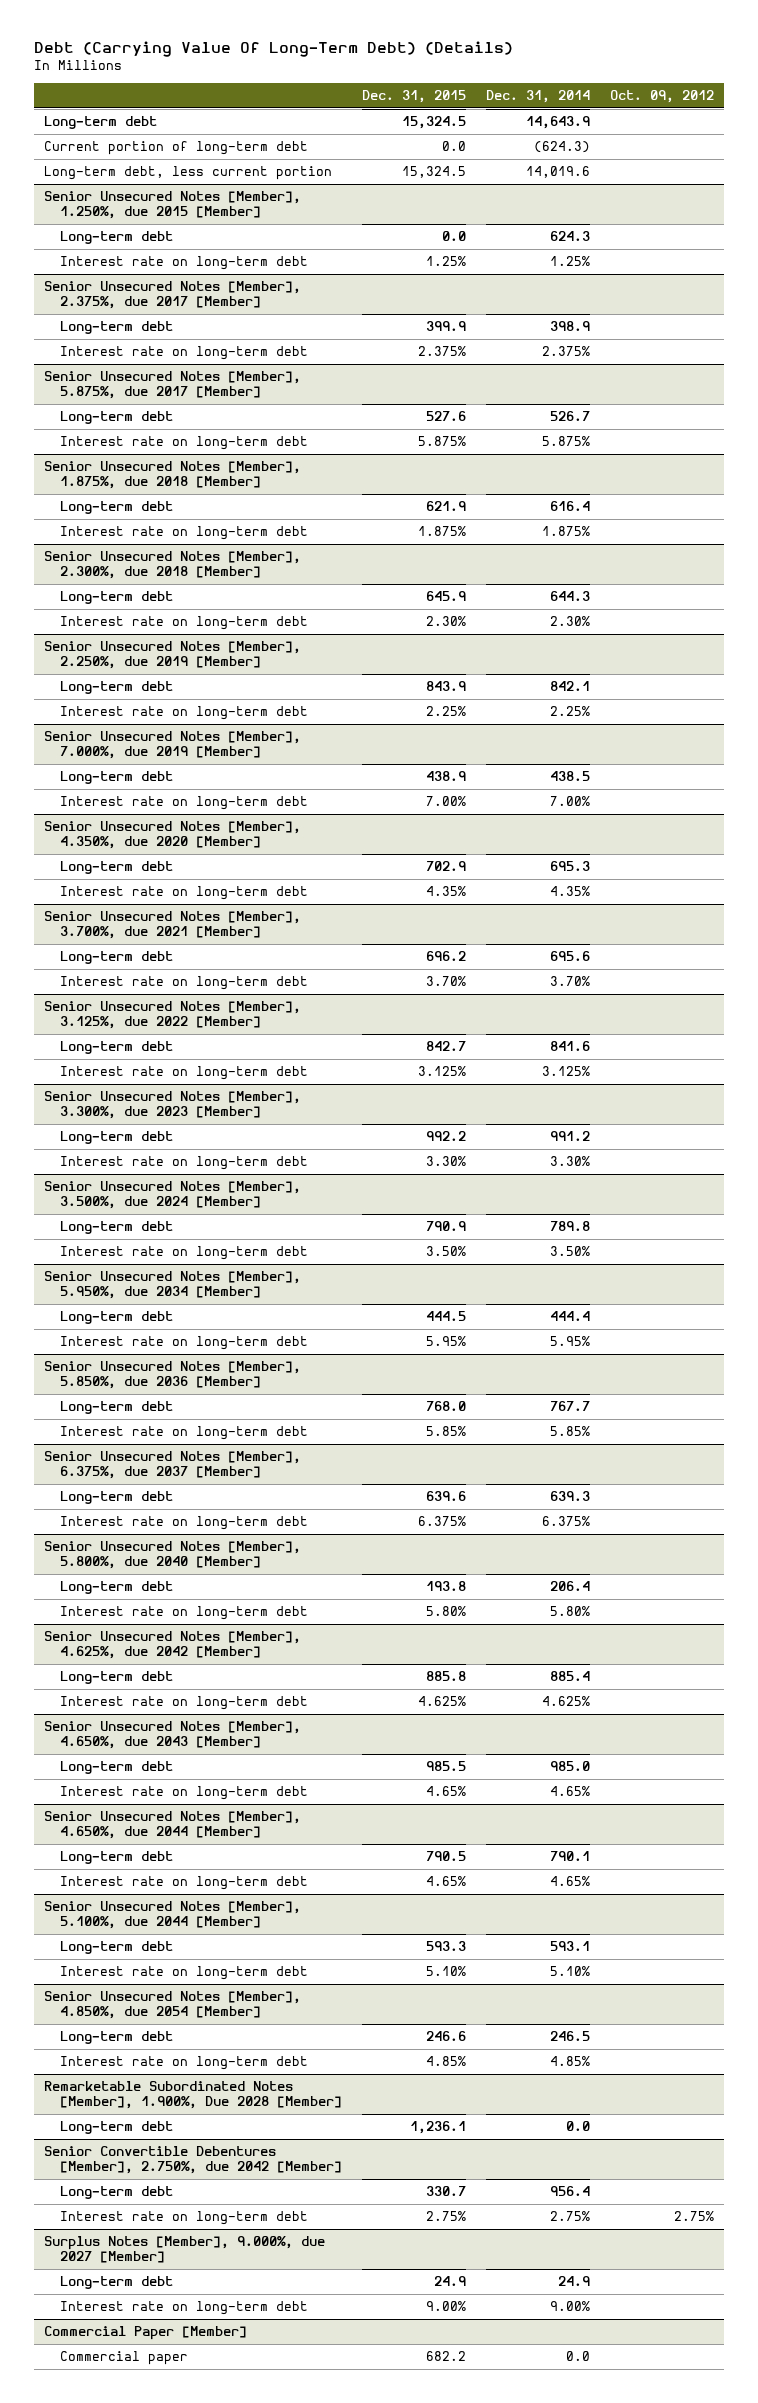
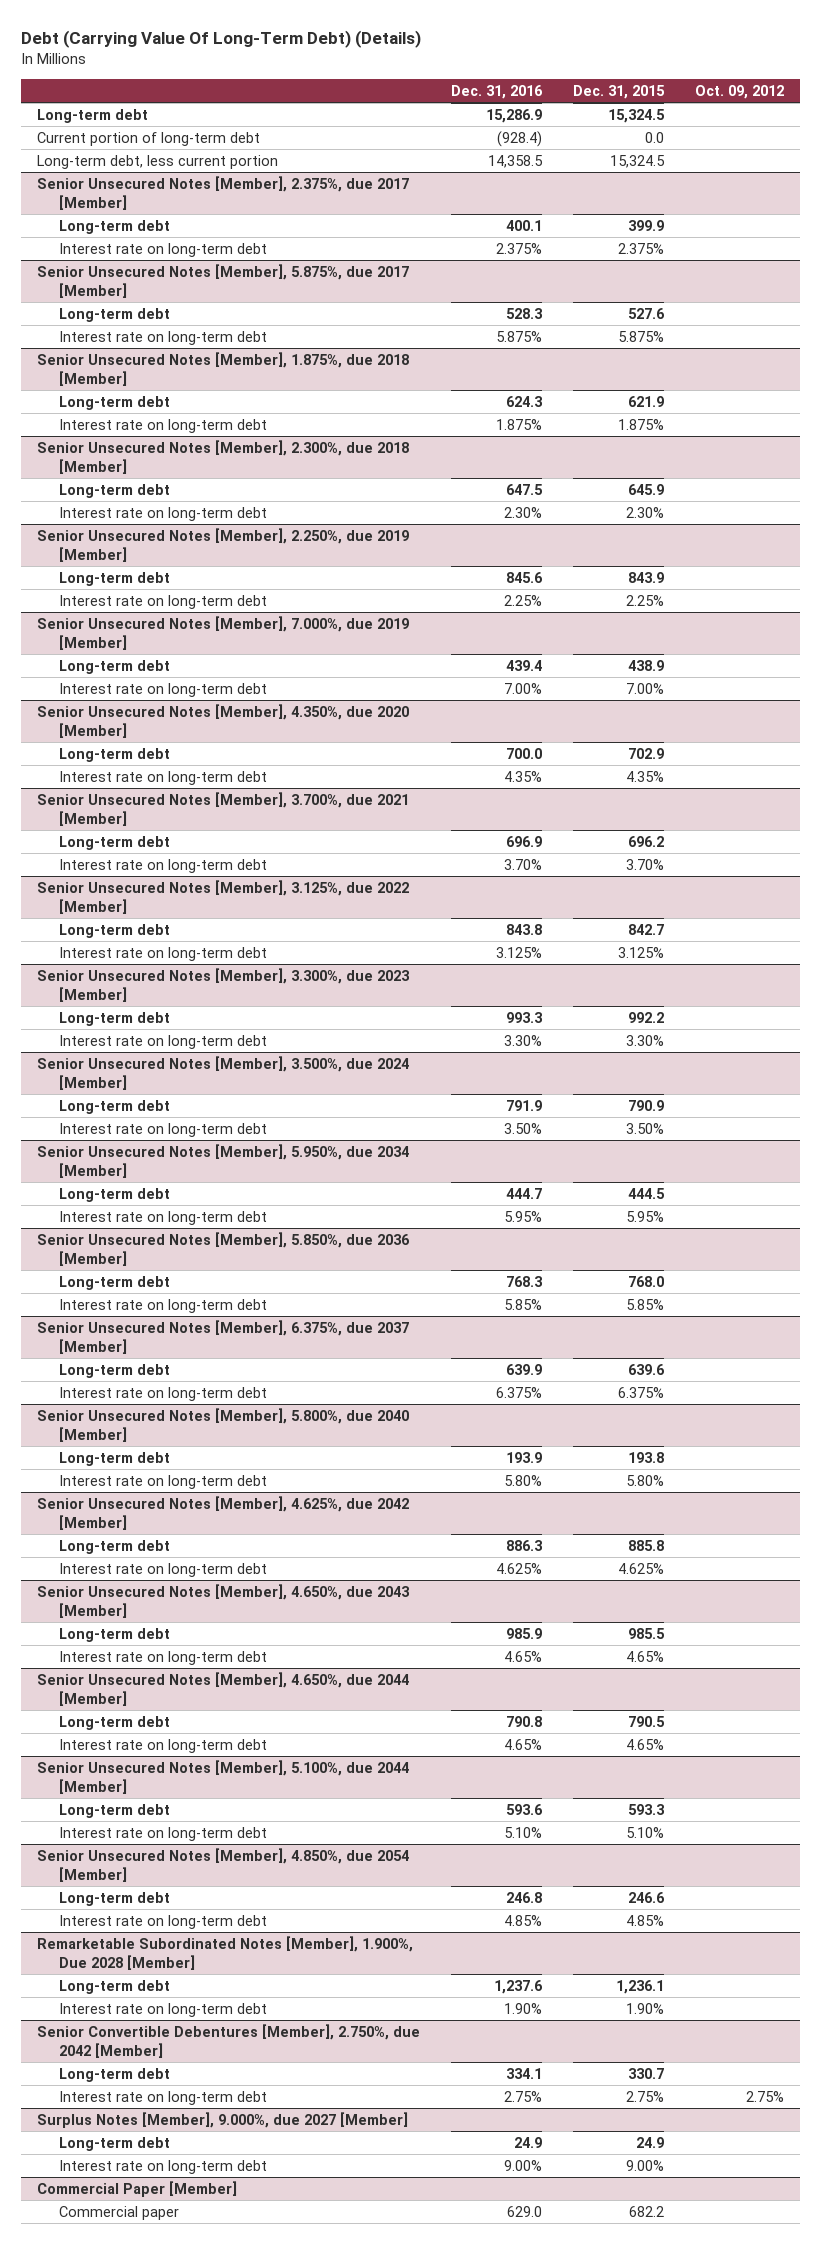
[485,89,590,103] Dec. 31, 2014 -> none
none -> [451,84,544,99] Dec. 31, 2016
[43,191,301,220] Senior Unsecured Notes [Member], 1.250%, due 2015 [Member] -> none
[59,231,173,245] Long-term debt -> none
[59,256,308,271] Interest rate on long-term debt -> none
none -> [58,2002,267,2017] Interest rate on long-term debt

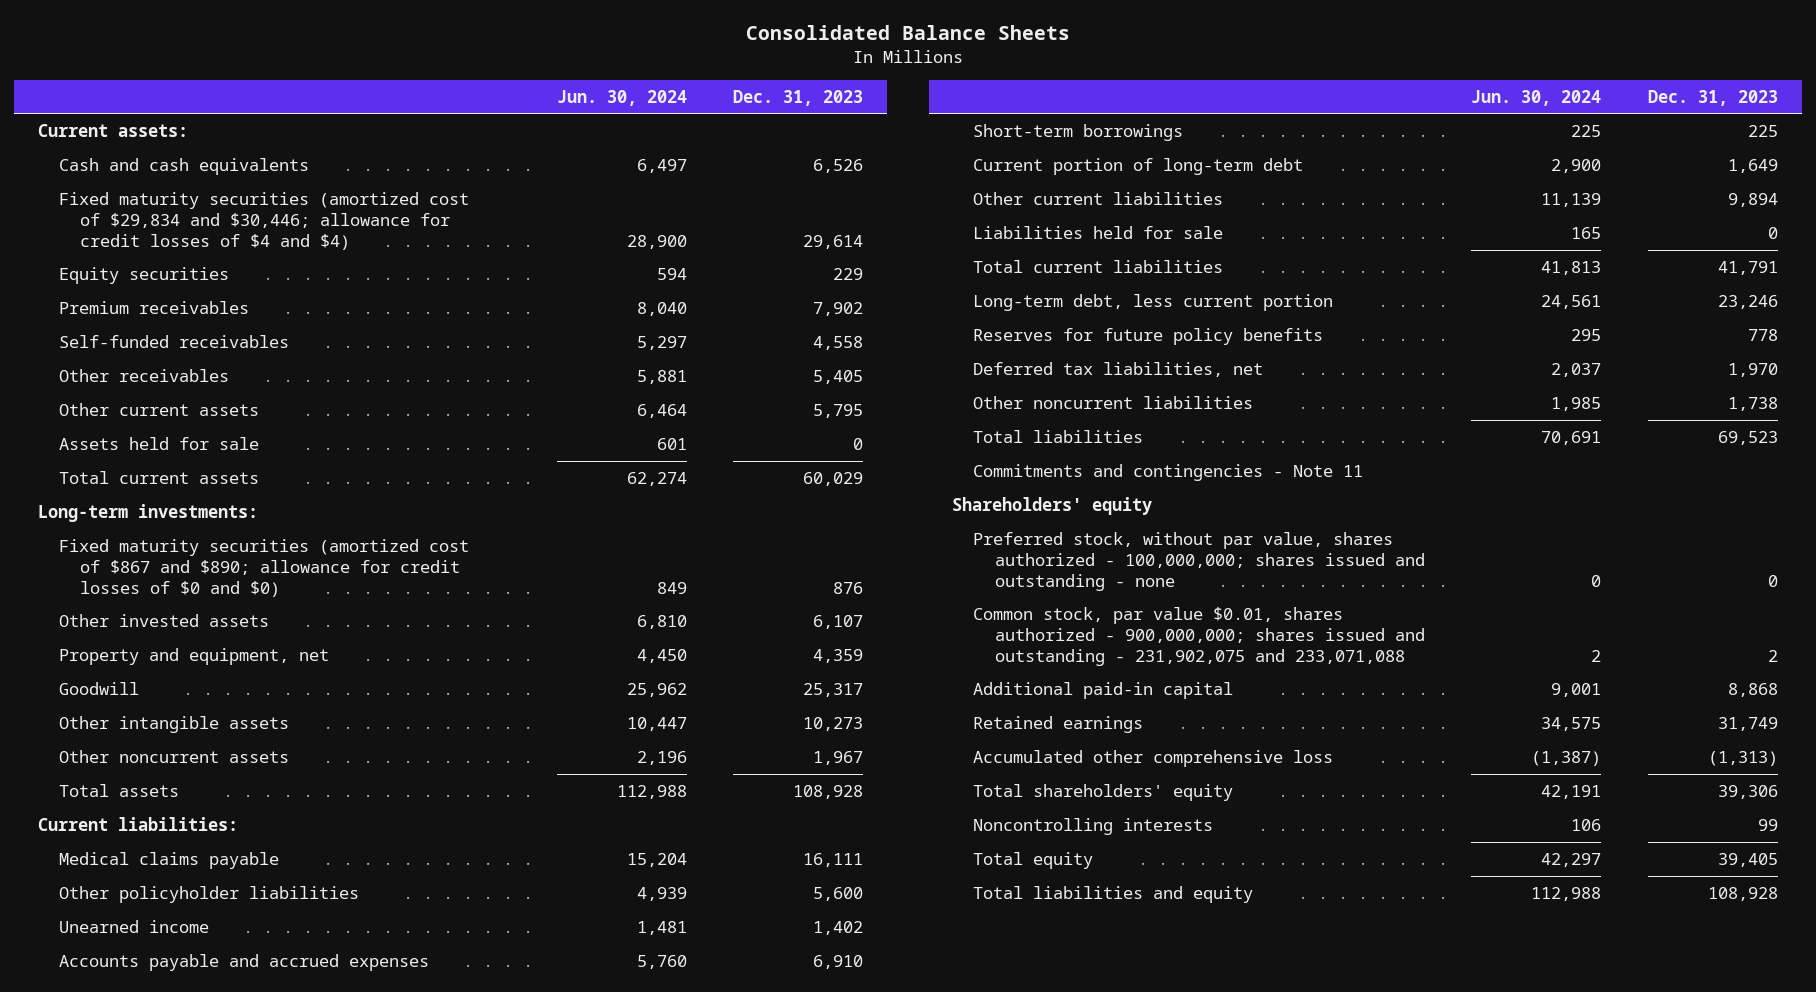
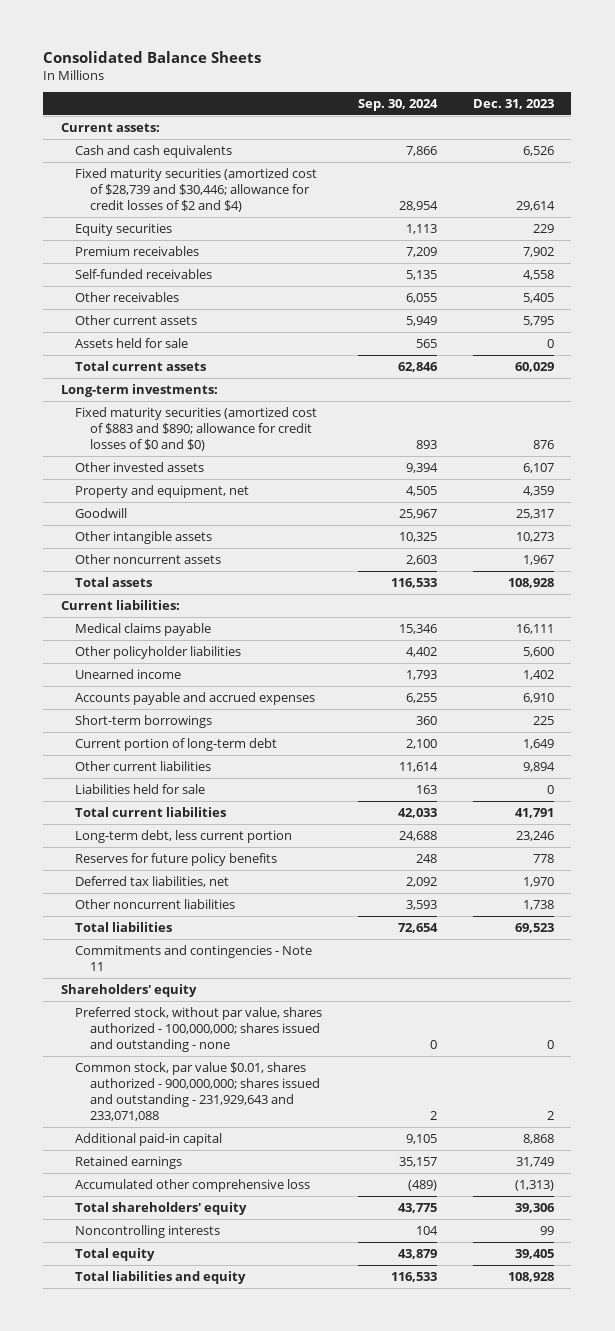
[556,89,687,106] Jun. 30, 2024 -> none
none -> [358,99,439,112] Sep. 30, 2024
[58,191,469,250] Fixed maturity securities (amortized cost of $29,834 and $30,446; allowance for credit losses of $4 and $4) -> [75,167,318,213] Fixed maturity securities (amortized cost of $28,739 and $30,446; allowance for credit losses of $2 and $4)
[58,538,469,597] Fixed maturity securities (amortized cost of $867 and $890; allowance for credit losses of $0 and $0) -> [75,406,318,452] Fixed maturity securities (amortized cost of $883 and $890; allowance for credit losses of $0 and $0)
[973,606,1425,666] Common stock, par value $0.01, shares authorized - 900,000,000; shares issued and outstanding - 231,902,075 and 233,071,088 -> [75,1061,320,1122] Common stock, par value $0.01, shares authorized - 900,000,000; shares issued and outstanding - 231,929,643 and 233,071,088

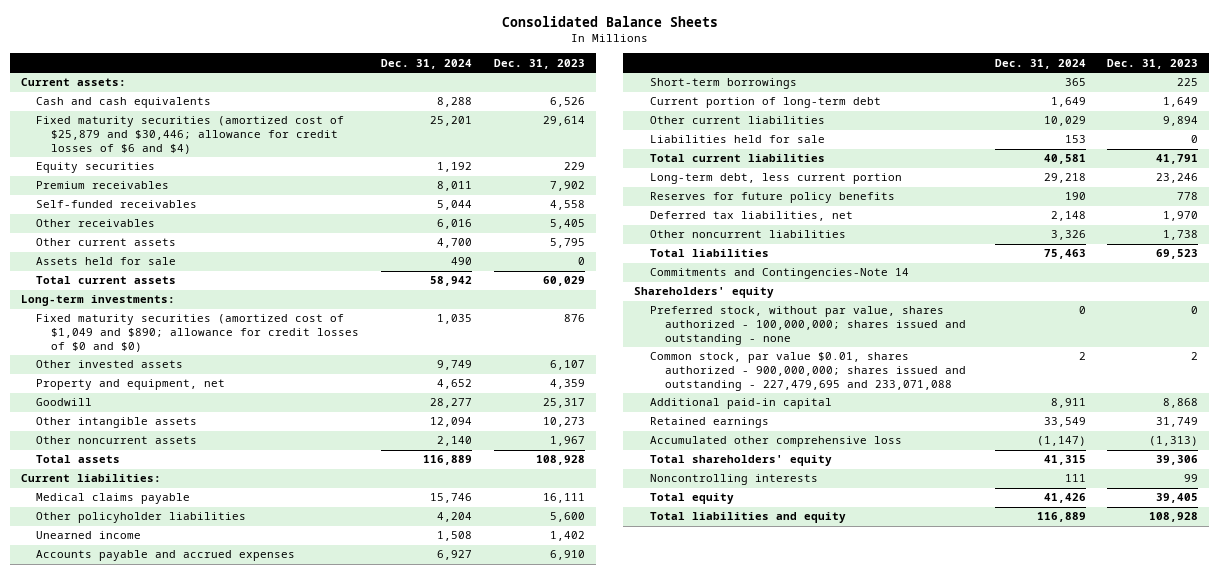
[358,99,439,112] Sep. 30, 2024 -> none
none -> [381,58,473,69] Dec. 31, 2024
[75,167,318,213] Fixed maturity securities (amortized cost of $28,739 and $30,446; allowance for credit losses of $2 and $4) -> [36,116,345,154] Fixed maturity securities (amortized cost of $25,879 and $30,446; allowance for credit losses of $6 and $4)
[75,406,318,452] Fixed maturity securities (amortized cost of $883 and $890; allowance for credit losses of $0 and $0) -> [36,314,360,352] Fixed maturity securities (amortized cost of $1,049 and $890; allowance for credit losses of $0 and $0)
[75,944,313,971] Commitments and contingencies - Note 11 -> [649,268,909,280] Commitments and Contingencies-Note 14
[75,1061,320,1122] Common stock, par value $0.01, shares authorized - 900,000,000; shares issued and outstanding - 231,929,643 and 233,071,088 -> [649,352,967,391] Common stock, par value $0.01, shares authorized - 900,000,000; shares issued and outstanding - 227,479,695 and 233,071,088

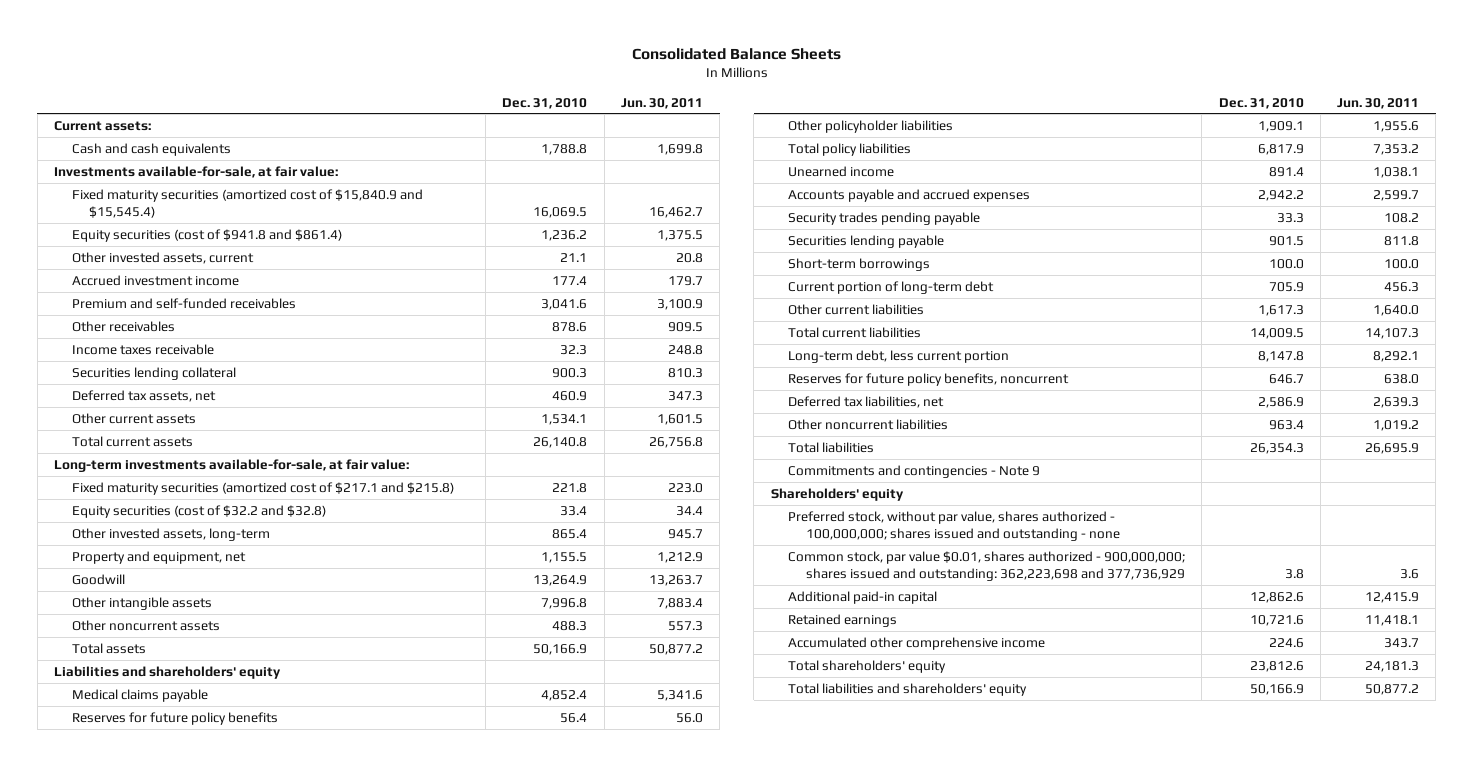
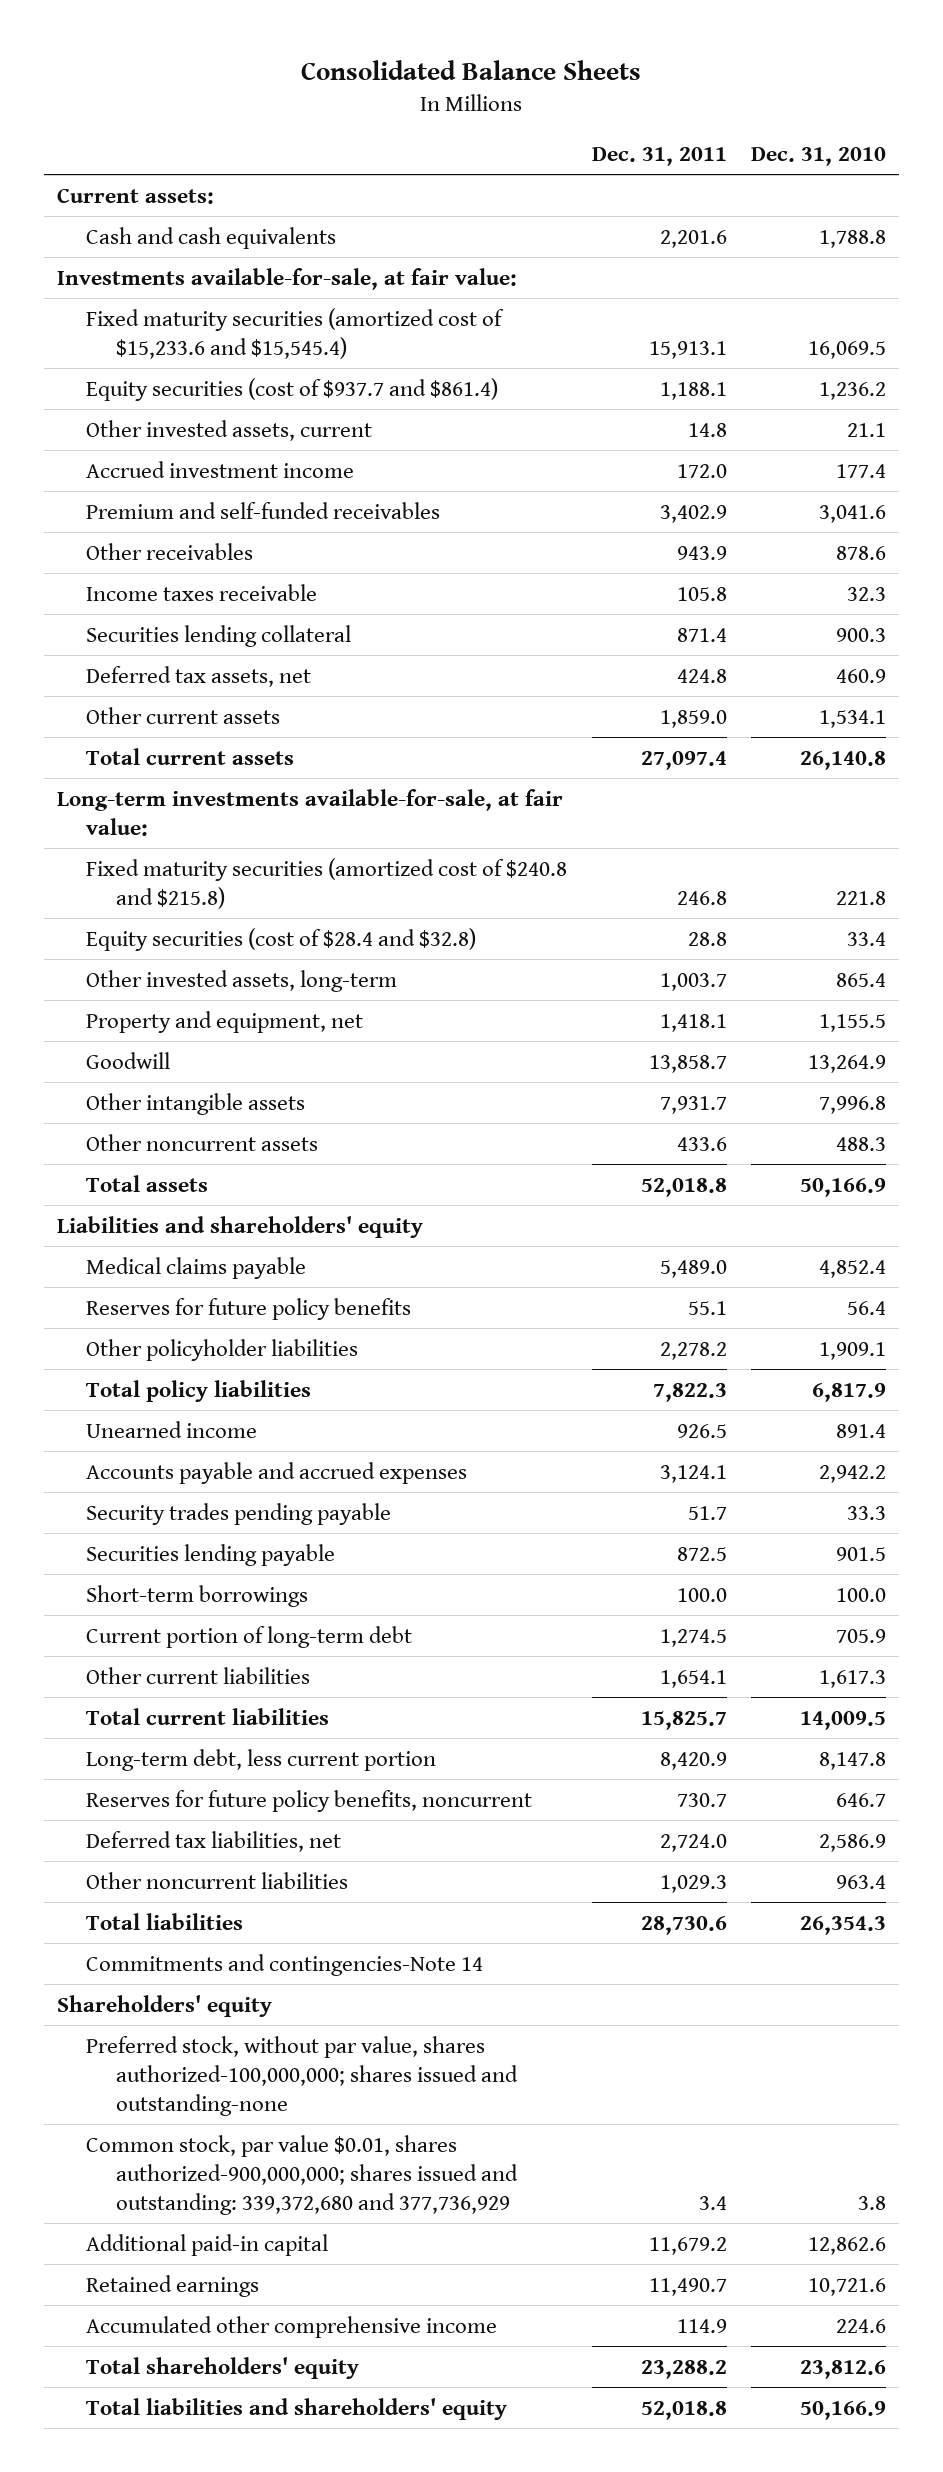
[620,97,703,109] Jun. 30, 2011 -> none
none -> [591,147,727,167] Dec. 31, 2011
[71,188,423,218] Fixed maturity securities (amortized cost of $15,840.9 and $15,545.4) -> [86,307,505,359] Fixed maturity securities (amortized cost of $15,233.6 and $15,545.4)
[71,228,342,242] Equity securities (cost of $941.8 and $861.4) -> [86,377,499,401] Equity securities (cost of $937.7 and $861.4)
[71,481,454,495] Fixed maturity securities (amortized cost of $217.1 and $215.8) -> [86,857,568,909] Fixed maturity securities (amortized cost of $240.8 and $215.8)
[71,504,326,518] Equity securities (cost of $32.2 and $32.8) -> [86,927,477,951] Equity securities (cost of $28.4 and $32.8)
[788,464,1041,478] Commitments and contingencies - Note 9 -> [86,1953,484,1976] Commitments and contingencies-Note 14
[788,510,1120,541] Preferred stock, without par value, shares authorized - 100,000,000; shares issued and outstanding - none -> [86,2035,519,2116] Preferred stock, without par value, shares authorized-100,000,000; shares issued and outstanding-none
[788,550,1186,581] Common stock, par value $0.01, shares authorized - 900,000,000; shares issued and outstanding: 362,223,698 and 377,736,929 -> [86,2134,519,2215] Common stock, par value $0.01, shares authorized-900,000,000; shares issued and outstanding: 339,372,680 and 377,736,929

